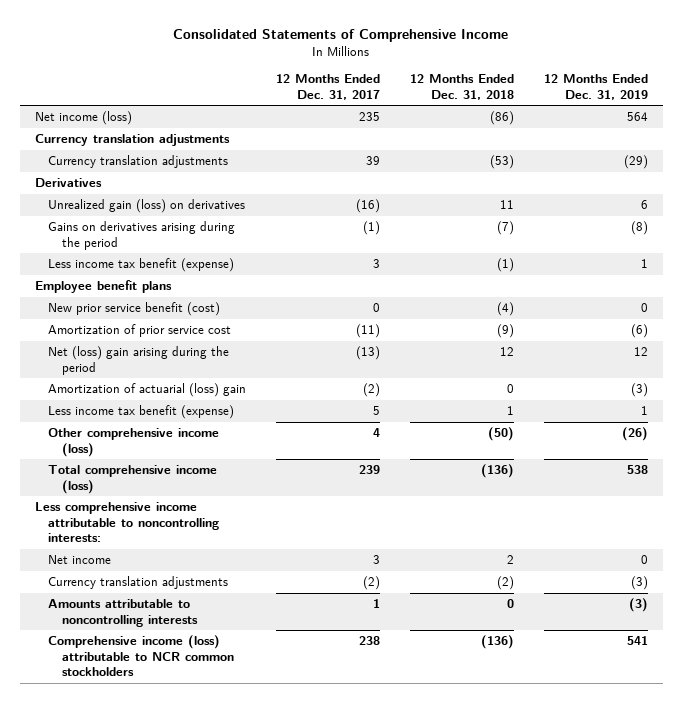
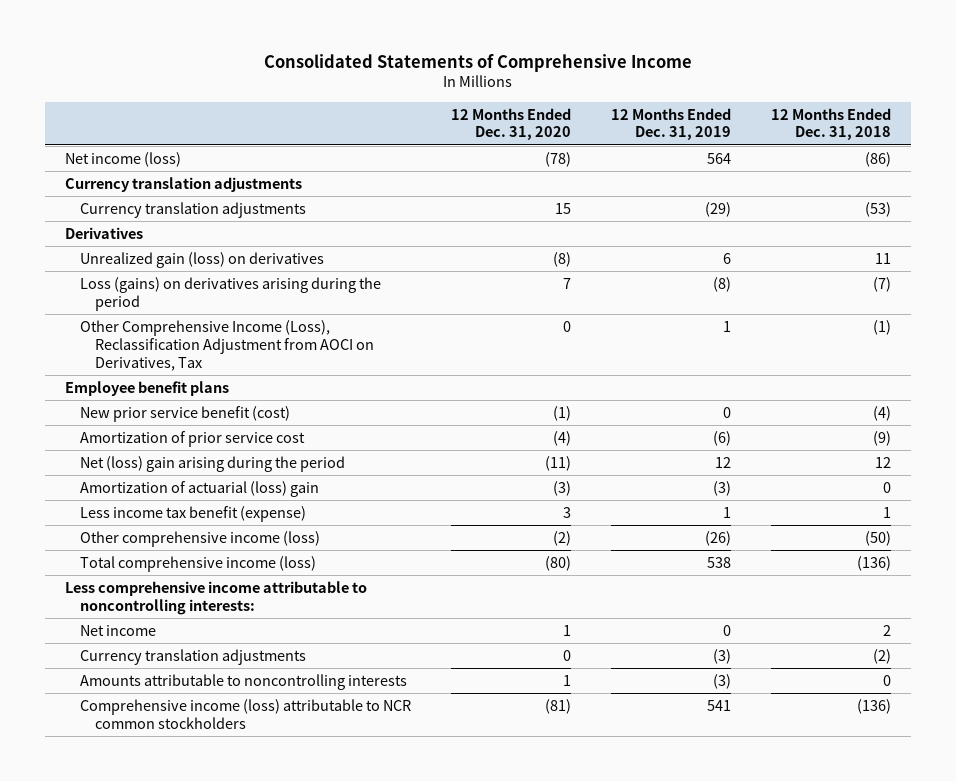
[275,74,380,100] 12 Months Ended Dec. 31, 2017 -> none
none -> [450,107,571,141] 12 Months Ended Dec. 31, 2020
[48,258,235,273] Less income tax benefit (expense) -> none
[48,221,236,250] Gains on derivatives arising during the period -> [79,276,381,311] Loss (gains) on derivatives arising during the period
none -> [79,319,374,371] Other Comprehensive Income (Loss), Reclassification Adjustment from AOCI on Derivatives, Tax

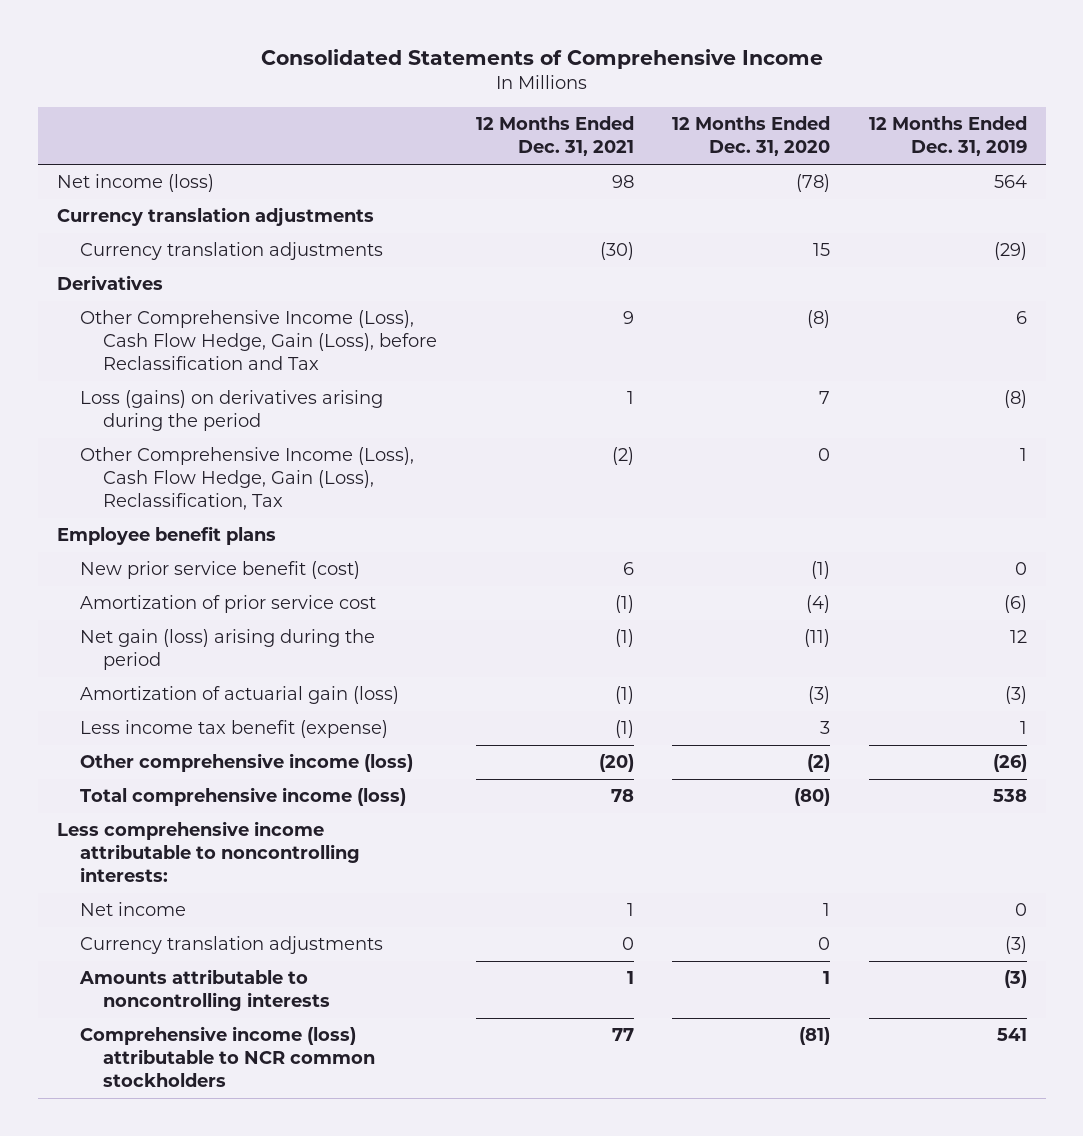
[770,107,891,141] 12 Months Ended Dec. 31, 2018 -> none
none -> [475,116,634,157] 12 Months Ended Dec. 31, 2021
[79,251,324,268] Unrealized gain (loss) on derivatives -> none
none -> [80,310,438,370] Other Comprehensive Income (Loss), Cash Flow Hedge, Gain (Loss), before Reclassification and Tax
[79,319,374,371] Other Comprehensive Income (Loss), Reclassification Adjustment from AOCI on Derivatives, Tax -> none
none -> [80,447,415,510] Other Comprehensive Income (Loss), Cash Flow Hedge, Gain (Loss), Reclassification, Tax
[79,455,345,472] Net (loss) gain arising during the period -> [80,629,376,671] Net gain (loss) arising during the period
[79,480,319,497] Amortization of actuarial (loss) gain -> [80,686,400,705] Amortization of actuarial gain (loss)

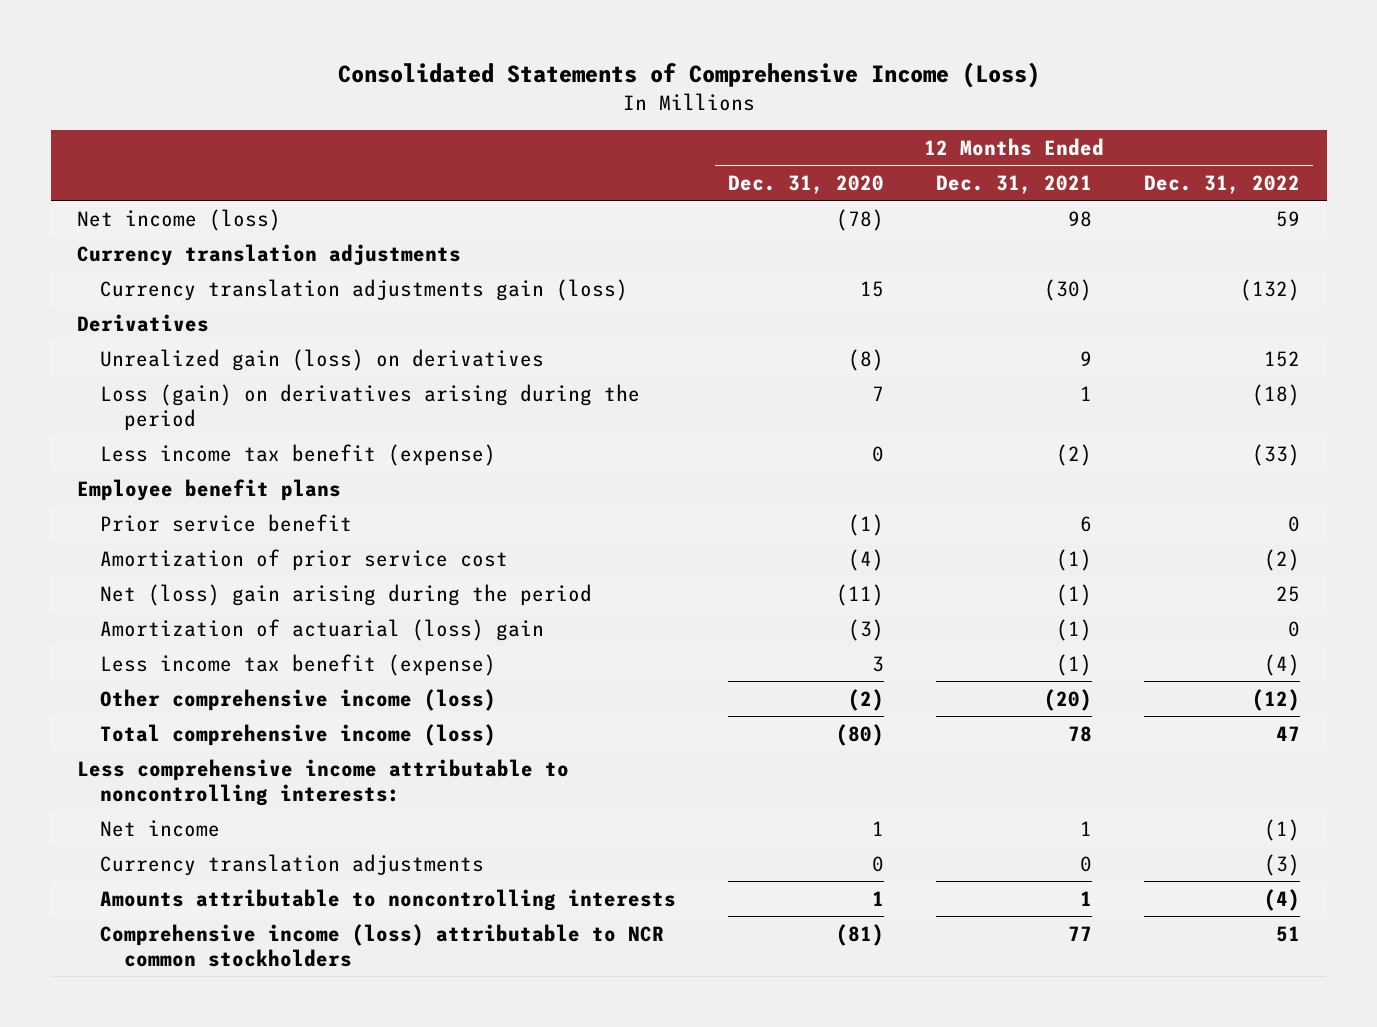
[260,49,823,70] Consolidated Statements of Comprehensive Income -> [337,62,1040,89] Consolidated Statements of Comprehensive Income (Loss)
[868,116,1027,157] 12 Months Ended Dec. 31, 2019 -> none
none -> [1144,175,1301,195] Dec. 31, 2022
[80,242,384,261] Currency translation adjustments -> [100,278,629,301] Currency translation adjustments gain (loss)
[80,447,415,510] Other Comprehensive Income (Loss), Cash Flow Hedge, Gain (Loss), Reclassification, Tax -> none
[80,310,438,370] Other Comprehensive Income (Loss), Cash Flow Hedge, Gain (Loss), before Reclassification and Tax -> [100,348,545,371] Unrealized gain (loss) on derivatives
[80,390,384,432] Loss (gains) on derivatives arising during the period -> [100,383,641,431] Loss (gain) on derivatives arising during the period
none -> [100,443,497,466] Less income tax benefit (expense)
[80,561,361,580] New prior service benefit (cost) -> [100,513,353,532] Prior service benefit
[80,629,376,671] Net gain (loss) arising during the period -> [100,583,593,606] Net (loss) gain arising during the period
[80,686,400,705] Amortization of actuarial gain (loss) -> [100,618,545,641] Amortization of actuarial (loss) gain

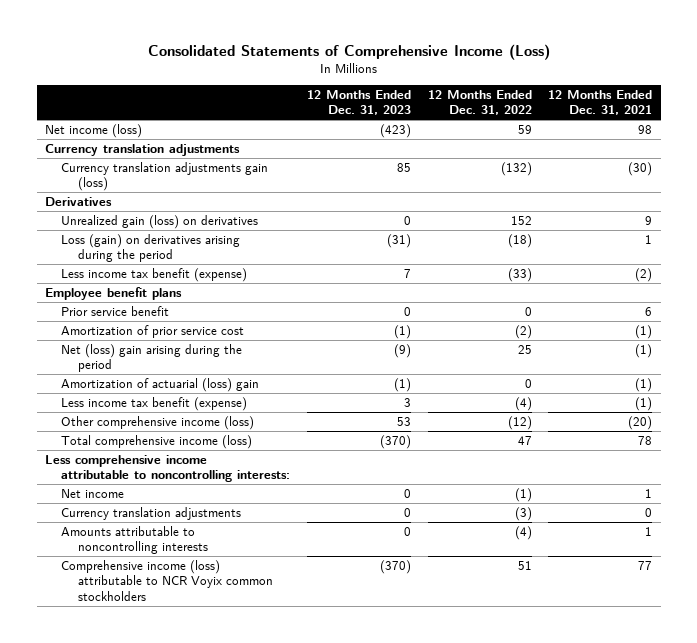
[728,175,885,195] Dec. 31, 2020 -> none
none -> [307,89,412,116] 12 Months Ended Dec. 31, 2023
[100,923,665,967] Comprehensive income (loss) attributable to NCR common stockholders -> [61,559,273,601] Comprehensive income (loss) attributable to NCR Voyix common stockholders

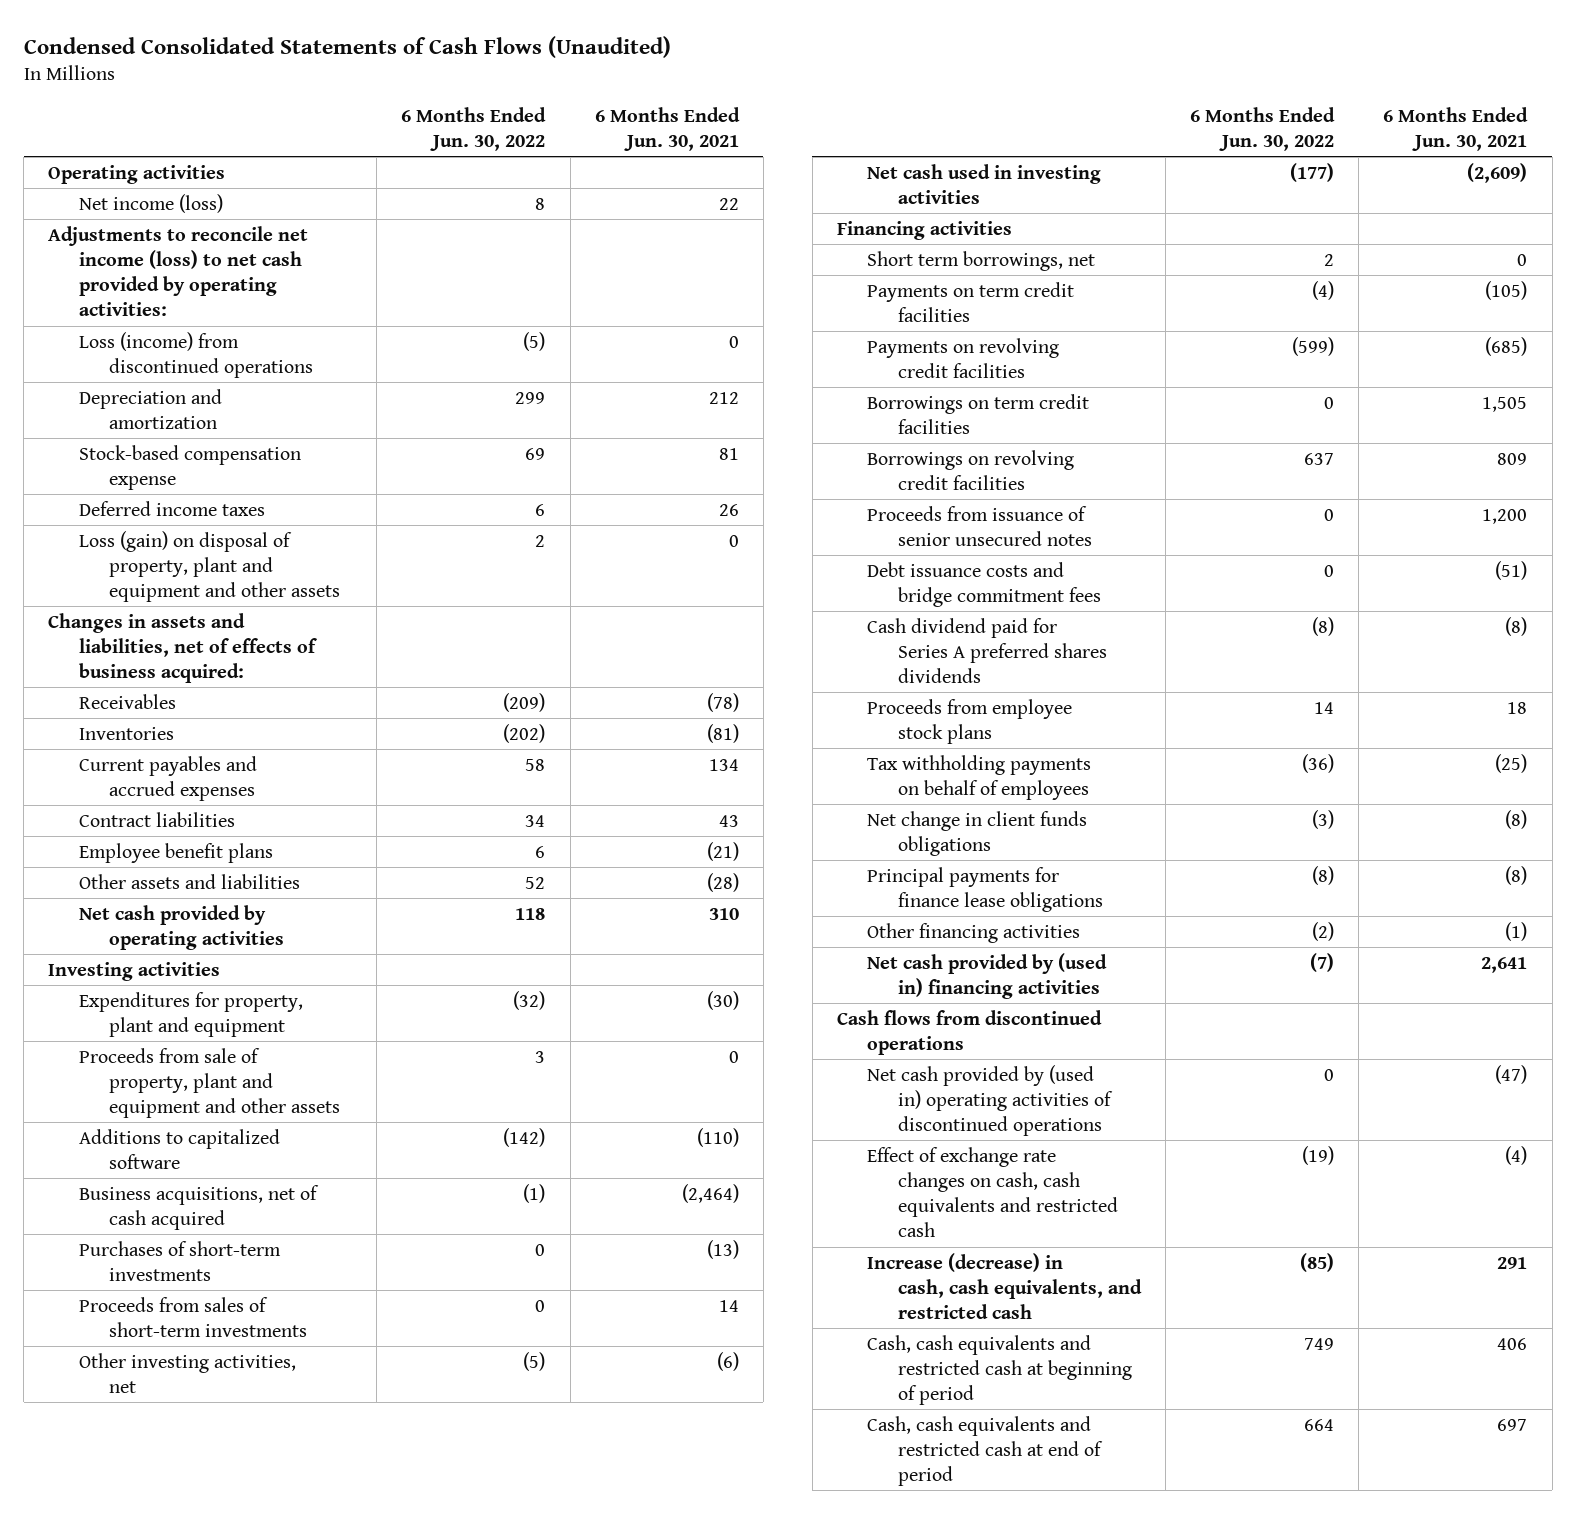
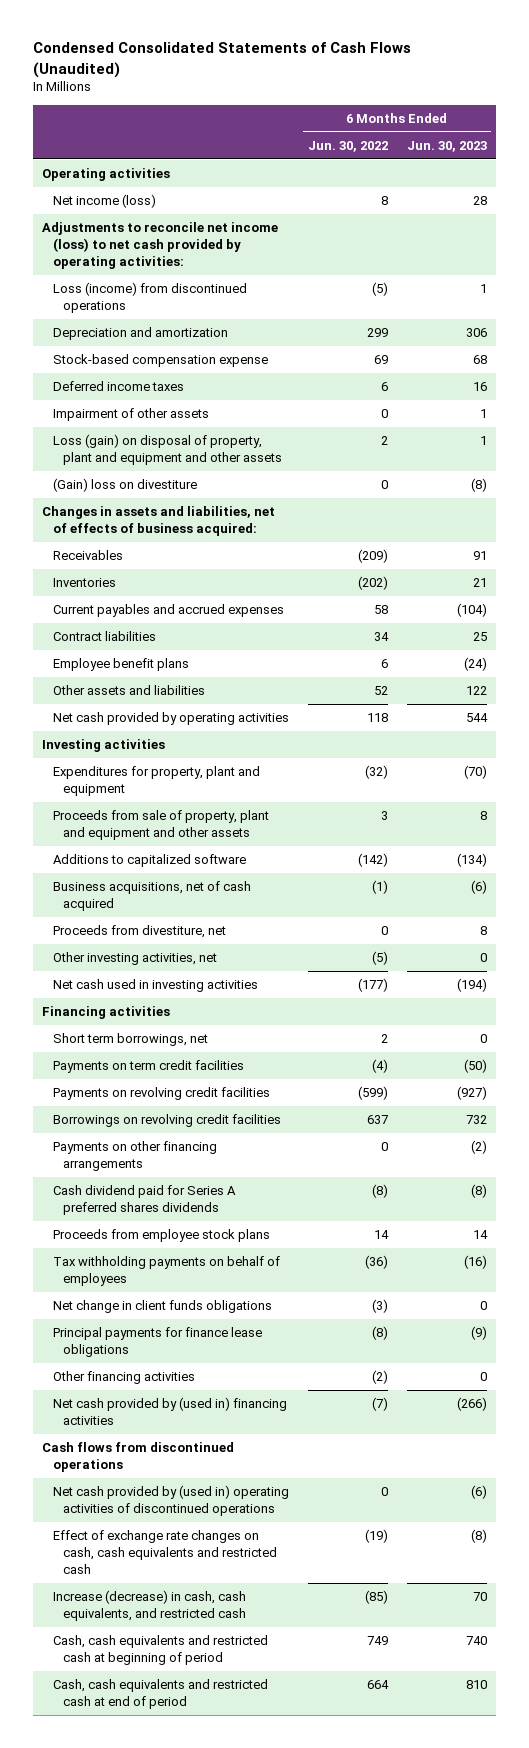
[594,106,740,151] 6 Months Ended Jun. 30, 2021 -> none
none -> [406,140,487,152] Jun. 30, 2023
none -> [52,408,209,422] Impairment of other assets
none -> [52,478,197,493] (Gain) loss on divestiture
[78,1240,281,1281] Purchases of short-term investments -> none
[78,1296,308,1337] Proceeds from sales of short-term investments -> none
none -> [52,925,226,939] Proceeds from divestiture, net
[867,393,1090,434] Borrowings on term credit facilities -> none
[867,505,1092,546] Proceeds from issuance of senior unsecured notes -> none
[867,561,1101,607] Debt issuance costs and bridge commitment fees -> none
none -> [52,1141,217,1172] Payments on other financing arrangements

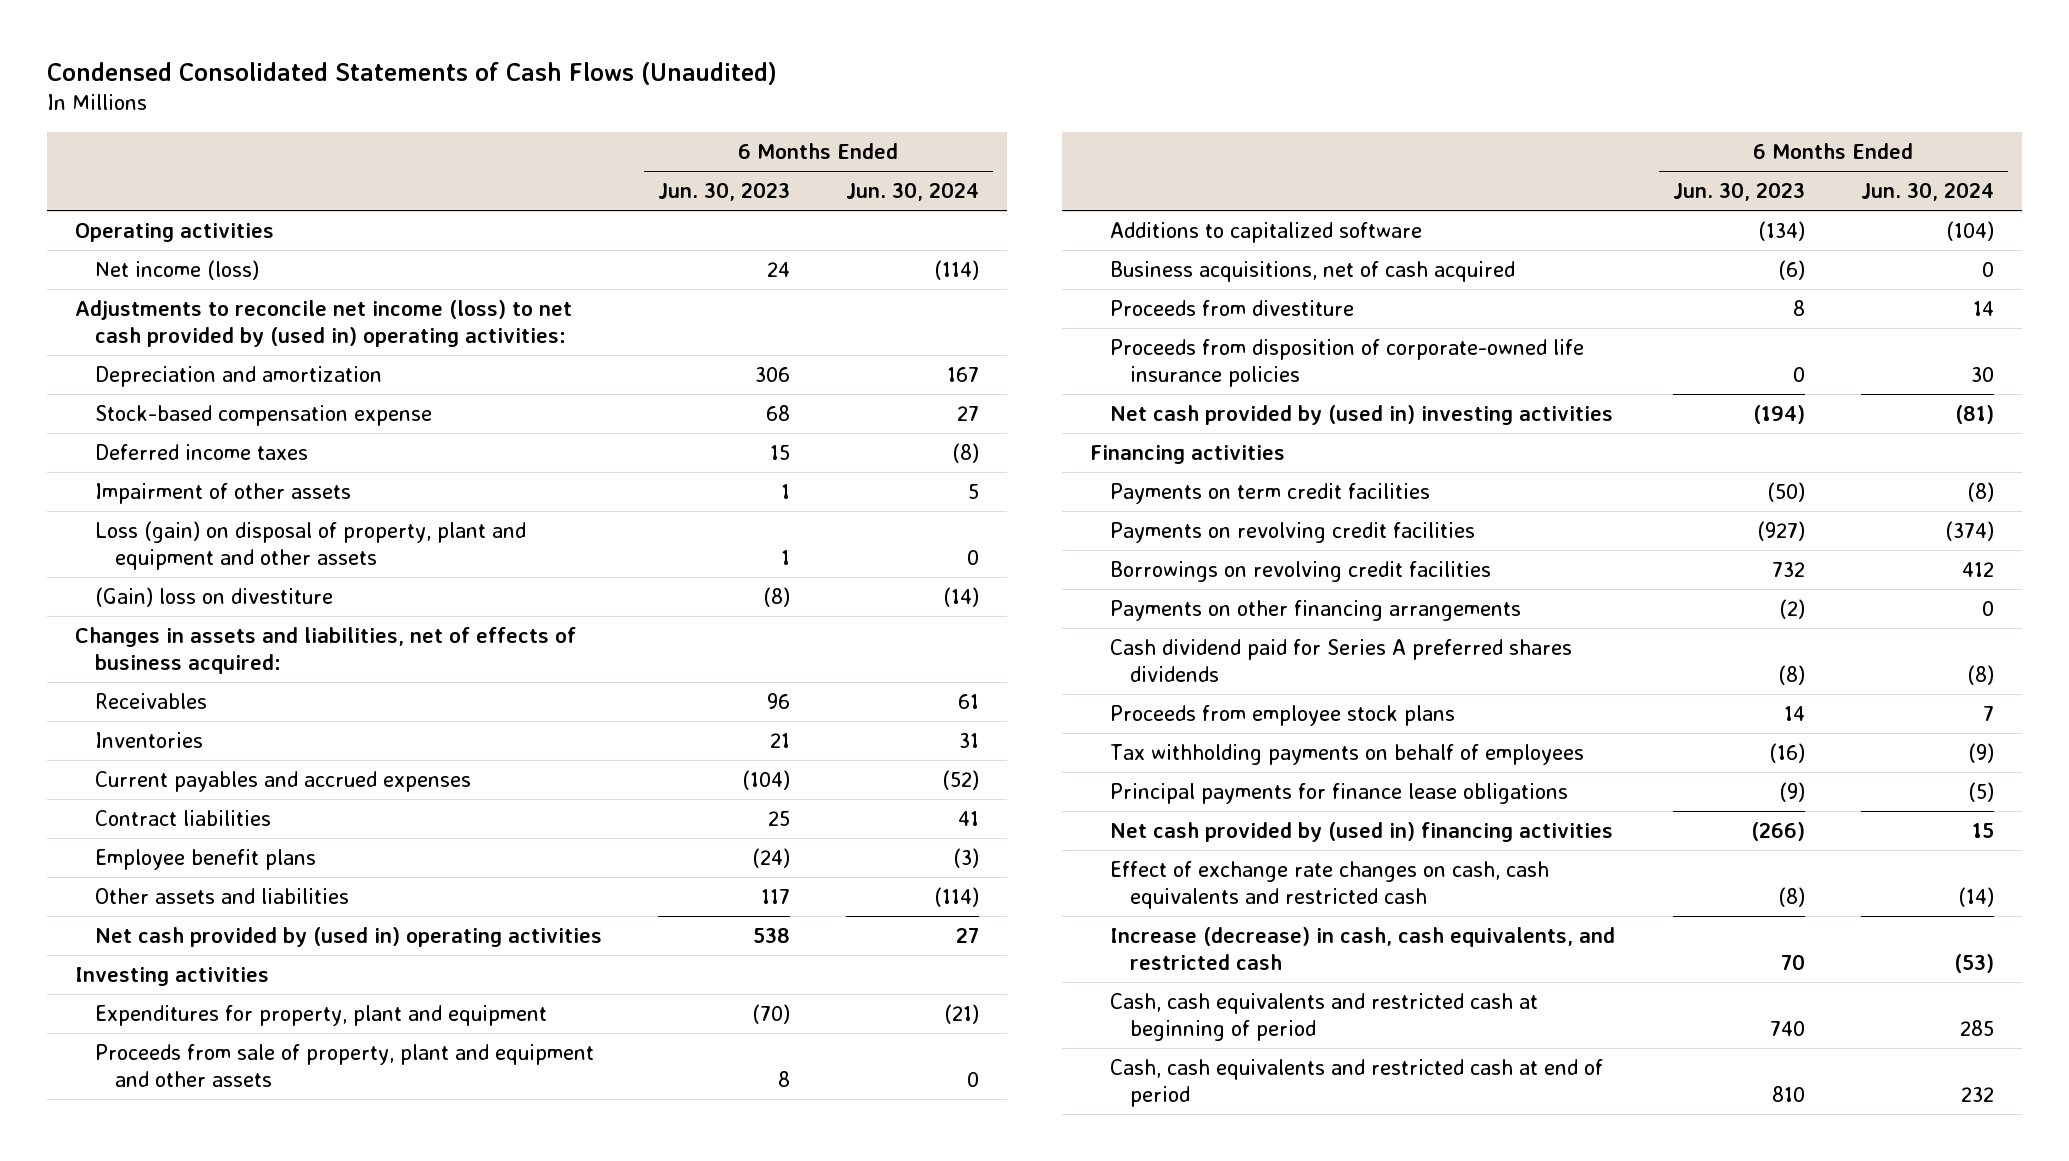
[307,140,388,152] Jun. 30, 2022 -> none
none -> [845,182,979,202] Jun. 30, 2024
[52,282,247,314] Loss (income) from discontinued operations -> none
[472,196,487,206] 28 -> [766,261,790,277] 24
[42,222,279,270] Adjustments to reconcile net income (loss) to net cash provided by operating activities: -> [74,299,572,348] Adjustments to reconcile net income (loss) to net cash provided by (used in) operating activities:
[472,382,487,392] 16 -> [769,444,790,460] 15
[472,551,487,561] 91 -> [766,692,790,709] 96
[465,686,487,696] 122 -> [760,888,790,904] 117
[52,712,289,726] Net cash provided by operating activities -> [94,926,602,947] Net cash provided by (used in) operating activities
[465,713,488,723] 544 -> [752,927,790,943] 538
[52,952,217,966] Other investing activities, net -> none
[52,925,226,939] Proceeds from divestiture, net -> [1109,299,1354,316] Proceeds from divestiture
none -> [1109,338,1584,388] Proceeds from disposition of corporate-owned life insurance policies
[52,979,258,993] Net cash used in investing activities -> [1109,404,1613,425] Net cash provided by (used in) investing activities
[52,1033,208,1047] Short term borrowings, net -> none
[52,1300,272,1314] Net change in client funds obligations -> none
[52,1371,195,1385] Other financing activities -> none
[42,1442,235,1473] Cash flows from discontinued operations -> none
[52,1485,289,1517] Net cash provided by (used in) operating activities of discontinued operations -> none

